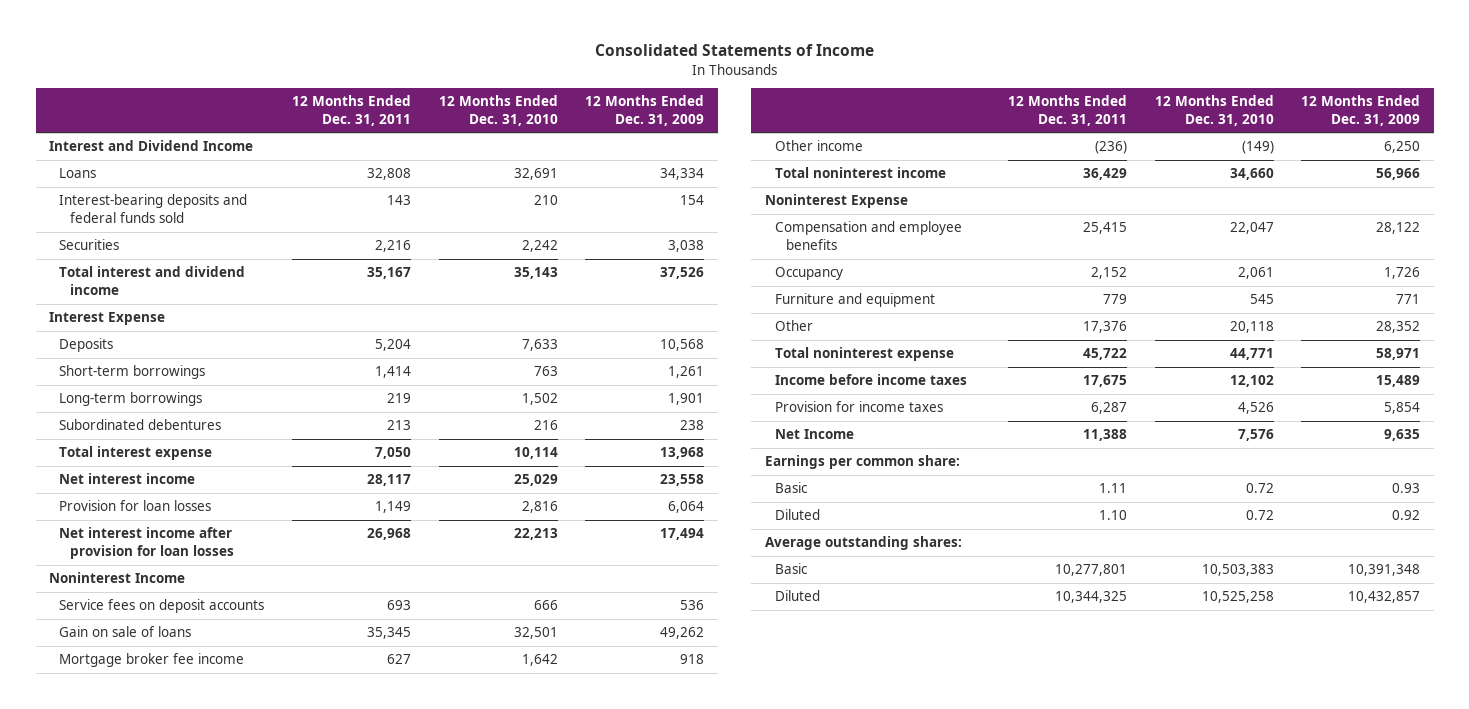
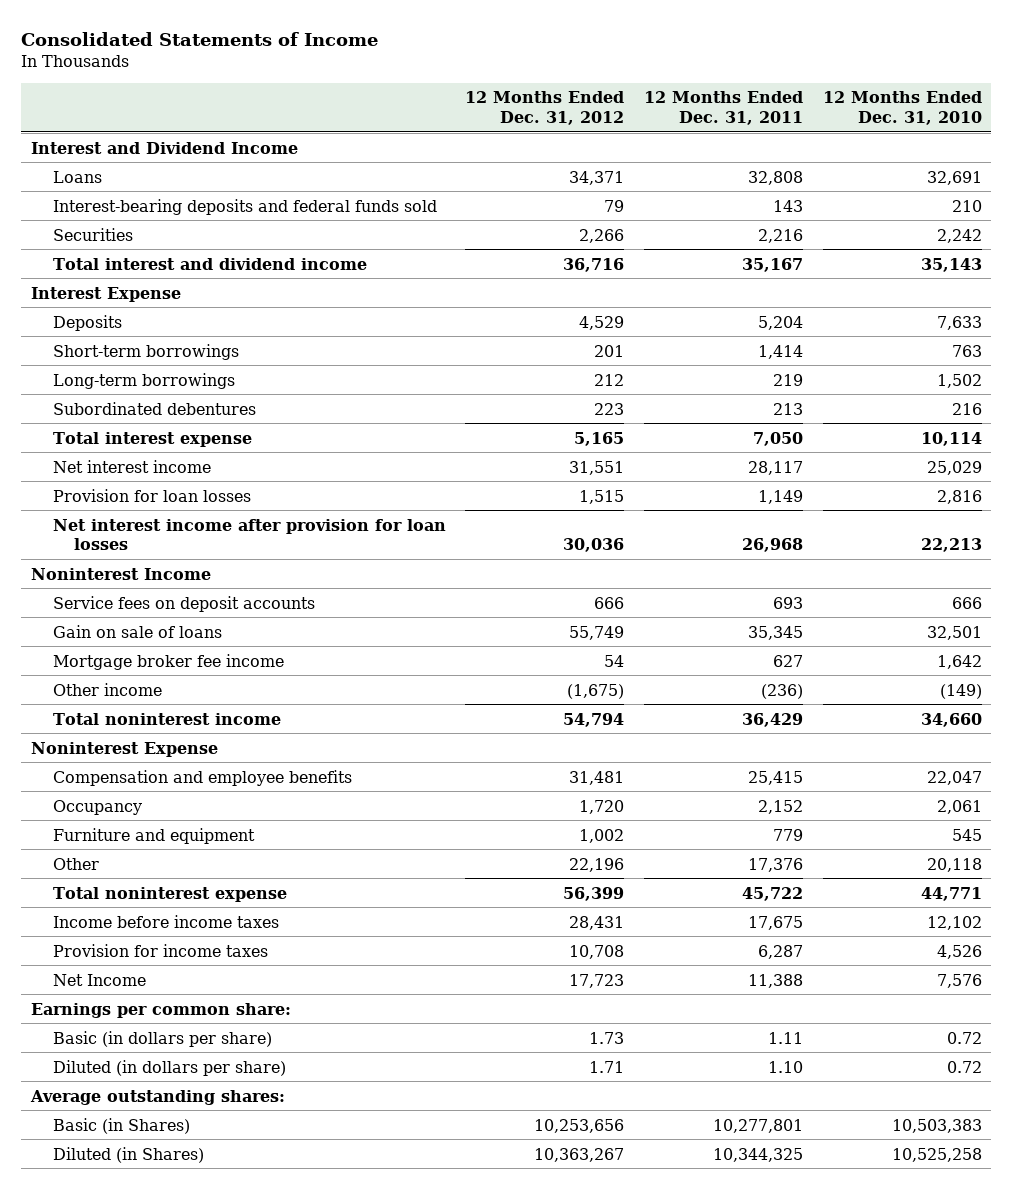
[585,95,705,126] 12 Months Ended Dec. 31, 2009 -> none
none -> [465,91,625,125] 12 Months Ended Dec. 31, 2012
[775,482,809,494] Basic -> [52,1030,272,1047] Basic (in dollars per share)
[775,509,821,521] Diluted -> [52,1059,286,1076] Diluted (in dollars per share)
[775,563,809,575] Basic -> [52,1117,190,1134] Basic (in Shares)
[775,590,821,602] Diluted -> [52,1146,204,1163] Diluted (in Shares)

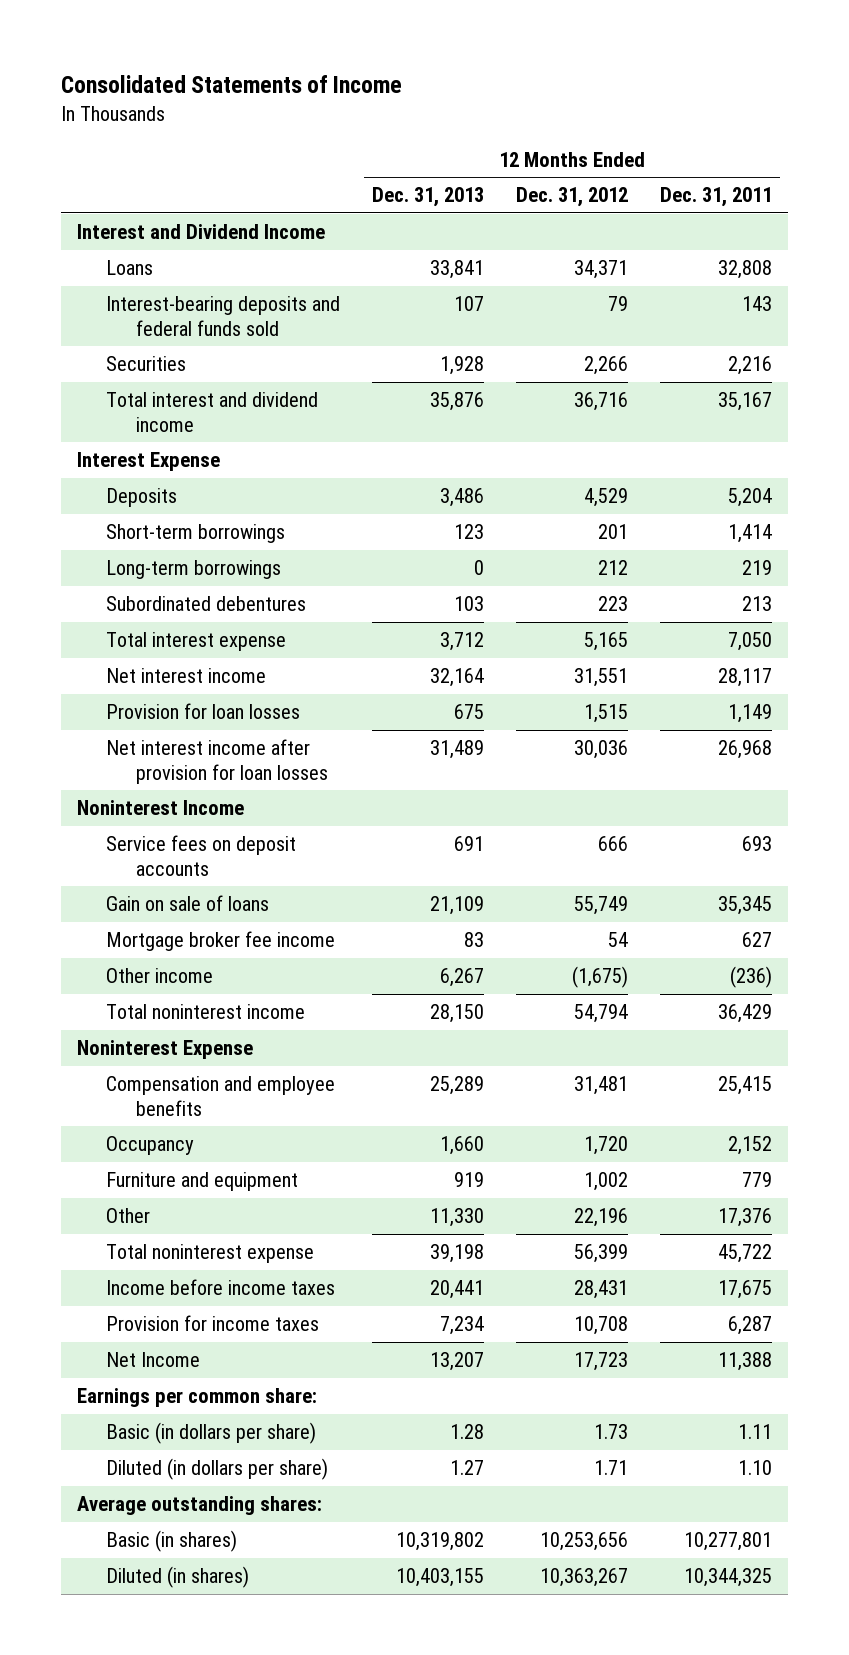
[822,91,982,125] 12 Months Ended Dec. 31, 2010 -> none
none -> [372,187,485,208] Dec. 31, 2013
[52,1117,190,1134] Basic (in Shares) -> [106,1530,238,1553] Basic (in shares)
[52,1146,204,1163] Diluted (in Shares) -> [106,1566,250,1589] Diluted (in shares)

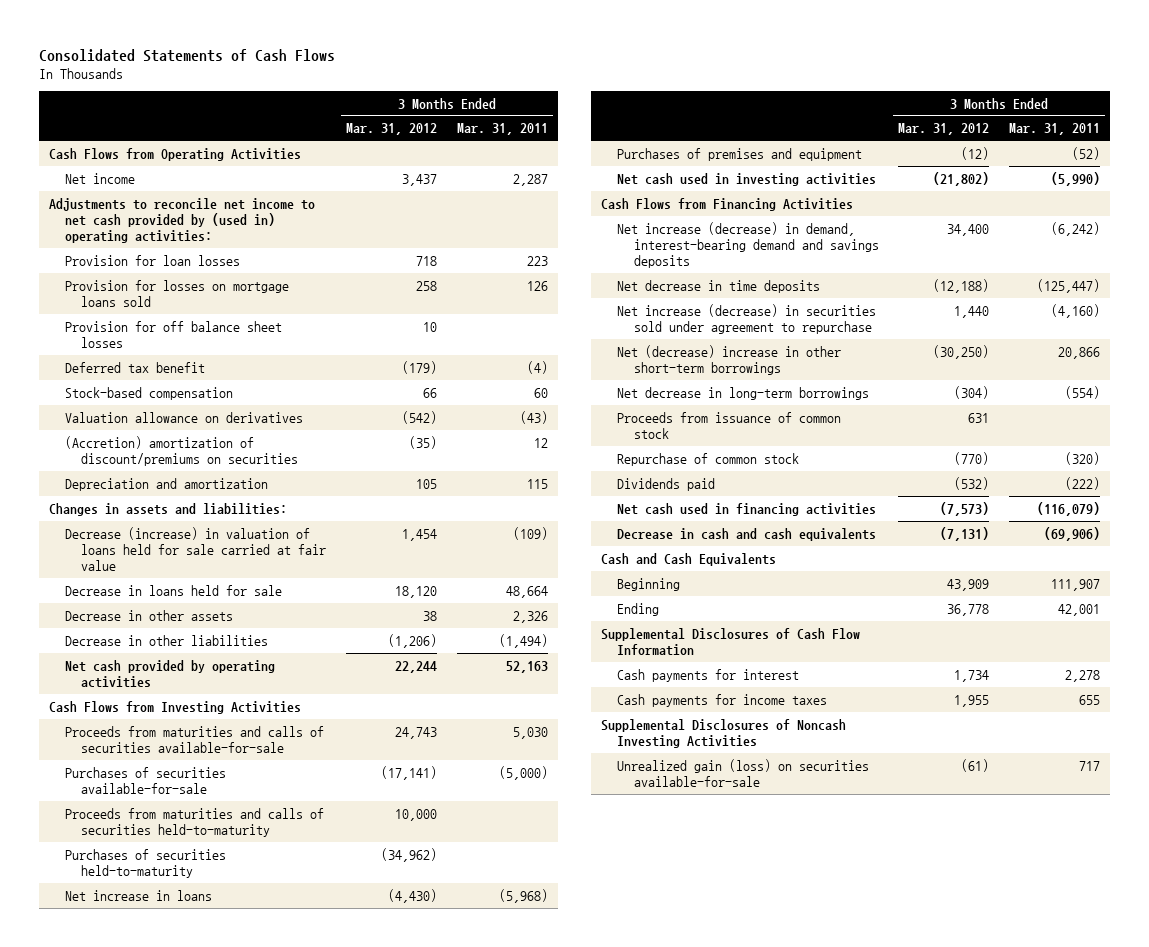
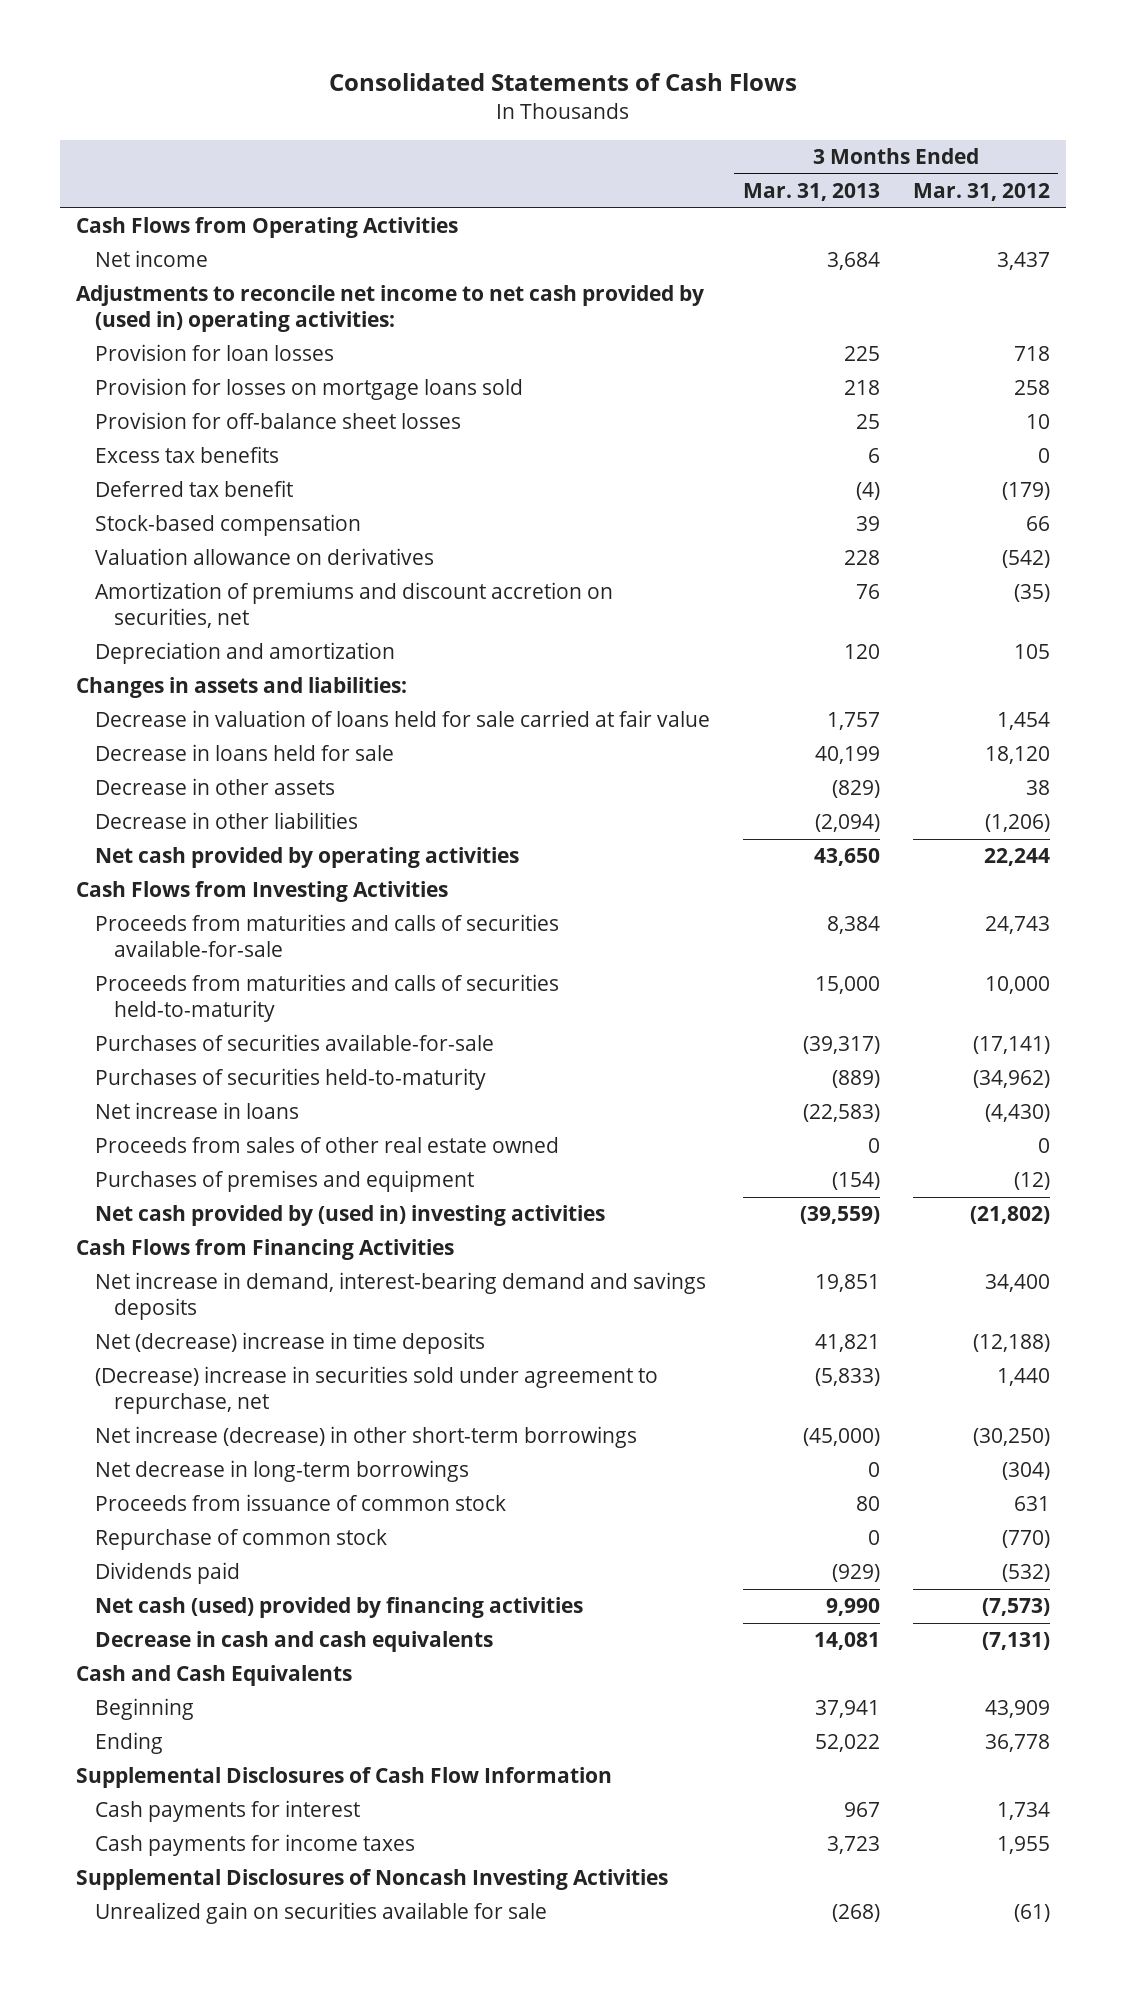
[456,123,548,136] Mar. 31, 2011 -> none
none -> [742,183,880,202] Mar. 31, 2013
[64,320,282,348] Provision for off balance sheet losses -> [94,412,461,430] Provision for off-balance sheet losses
none -> [94,446,279,464] Excess tax benefits
[64,435,299,466] (Accretion) amortization of discount/premiums on securities -> [94,582,613,628] Amortization of premiums and discount accretion on securities, net
[64,526,327,572] Decrease (increase) in valuation of loans held for sale carried at fair value -> [94,710,710,728] Decrease in valuation of loans held for sale carried at fair value
[64,766,226,794] Purchases of securities available-for-sale -> [94,1034,494,1052] Purchases of securities available-for-sale
none -> [94,1137,559,1154] Proceeds from sales of other real estate owned
[617,172,877,186] Net cash used in investing activities -> [94,1205,605,1227] Net cash provided by (used in) investing activities
[617,221,879,269] Net increase (decrease) in demand, interest-bearing demand and savings deposits -> [94,1272,706,1320] Net increase in demand, interest-bearing demand and savings deposits
[617,279,821,293] Net decrease in time deposits -> [94,1332,485,1355] Net (decrease) increase in time deposits
[617,303,877,334] Net increase (decrease) in securities sold under agreement to repurchase -> [94,1366,658,1414] (Decrease) increase in securities sold under agreement to repurchase, net
[617,344,842,375] Net (decrease) increase in other short-term borrowings -> [94,1426,637,1449] Net increase (decrease) in other short-term borrowings
[617,502,877,516] Net cash used in financing activities -> [94,1597,583,1619] Net cash (used) provided by financing activities
[617,758,870,787] Unrealized gain (loss) on securities available-for-sale -> [94,1902,547,1925] Unrealized gain on securities available for sale

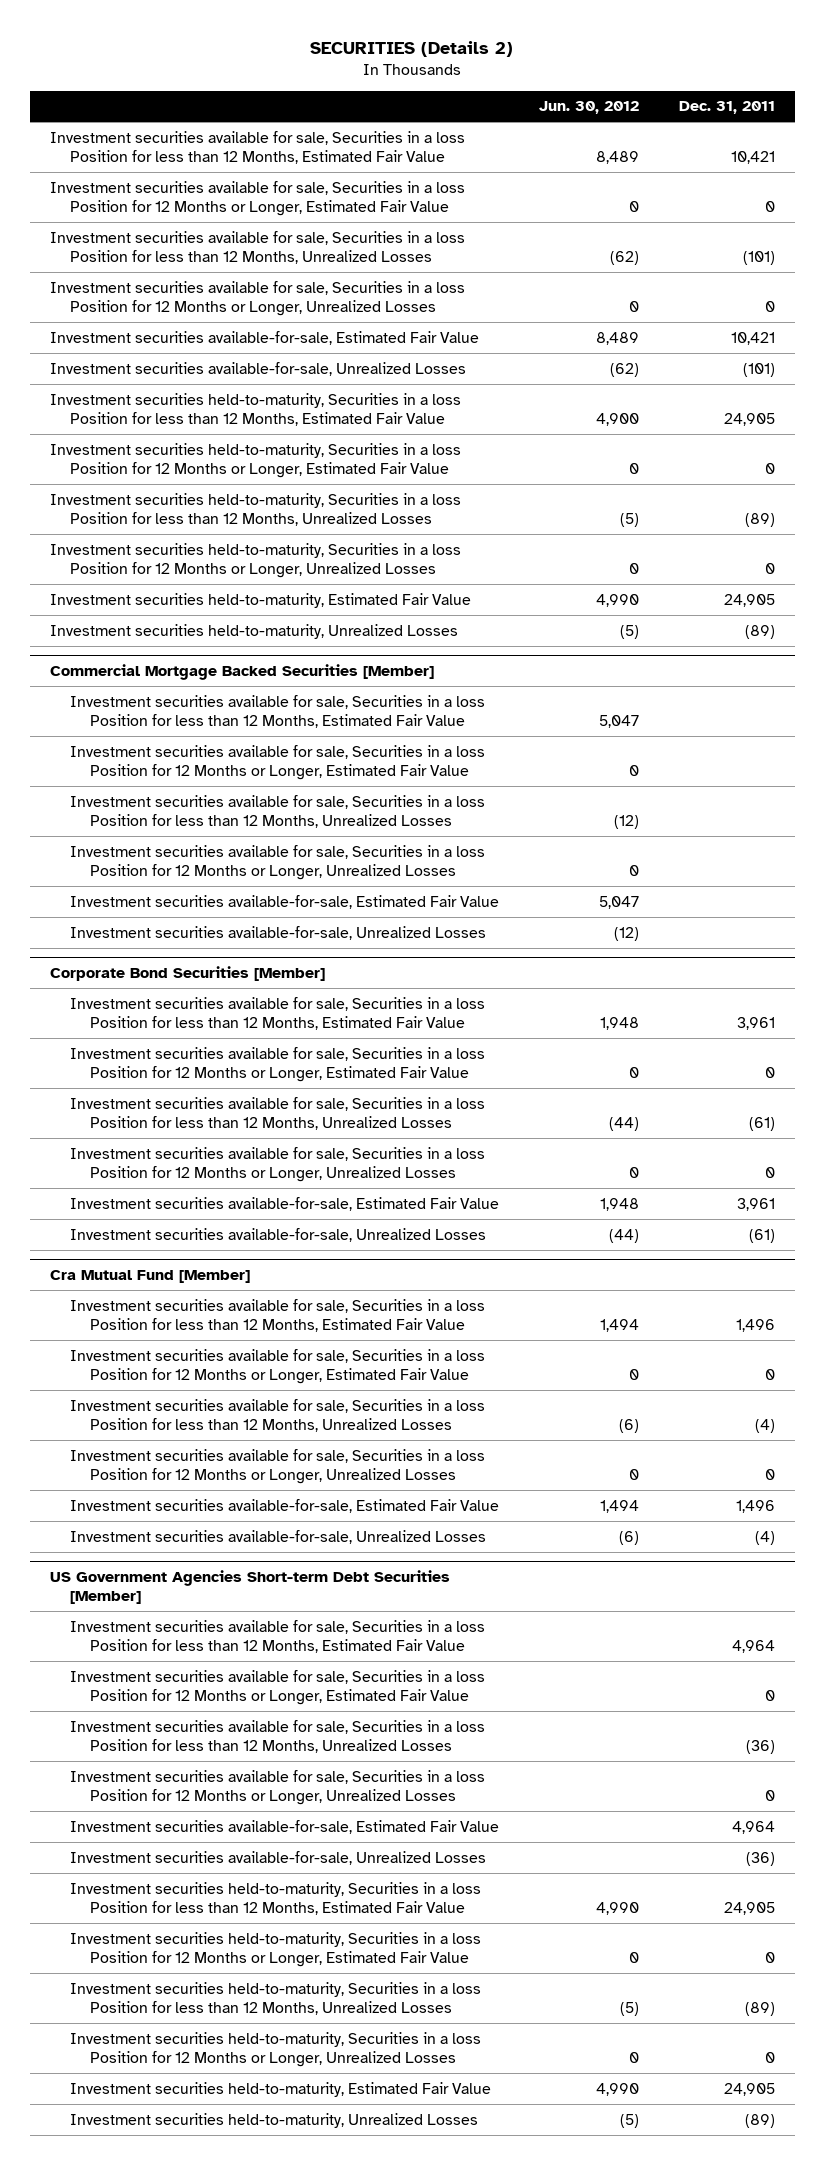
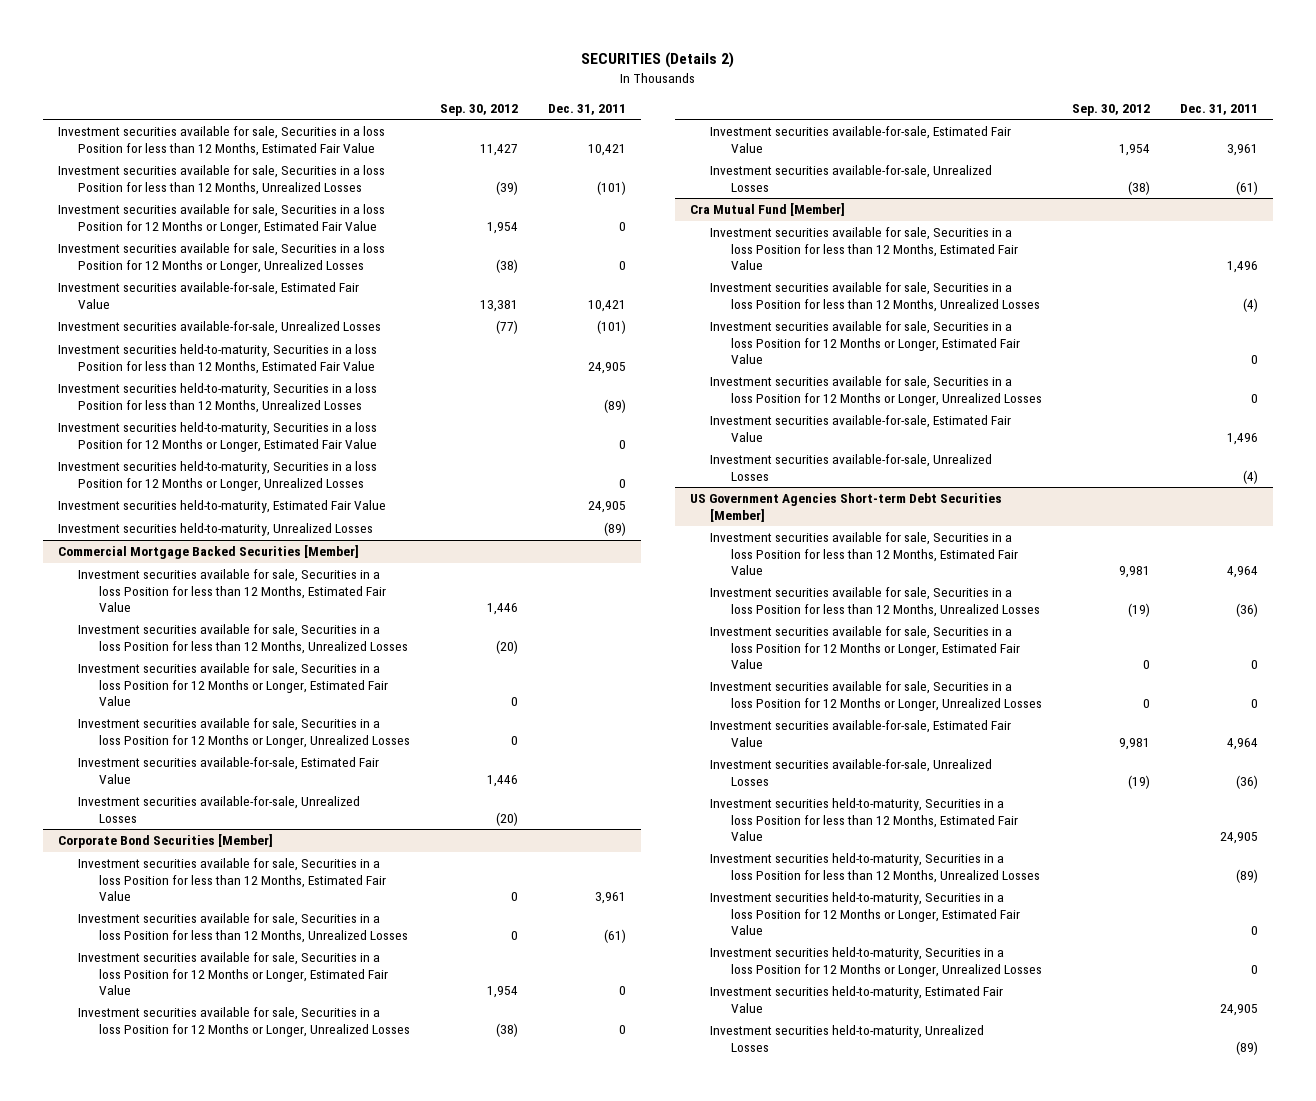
[538,101,639,115] Jun. 30, 2012 -> none
none -> [439,103,518,116] Sep. 30, 2012
[49,180,465,216] Investment securities available for sale, Securities in a loss Position for 12 Months or Longer, Estimated Fair Value -> [58,204,386,234] Investment securities available for sale, Securities in a loss Position for 12 Months or Longer, Estimated Fair Value
[49,442,461,478] Investment securities held-to-maturity, Securities in a loss Position for 12 Months or Longer, Estimated Fair Value -> [58,422,378,452] Investment securities held-to-maturity, Securities in a loss Position for 12 Months or Longer, Estimated Fair Value
[70,744,486,780] Investment securities available for sale, Securities in a loss Position for 12 Months or Longer, Estimated Fair Value -> [78,663,388,706] Investment securities available for sale, Securities in a loss Position for 12 Months or Longer, Estimated Fair Value
[70,1046,486,1082] Investment securities available for sale, Securities in a loss Position for 12 Months or Longer, Estimated Fair Value -> [78,952,388,995] Investment securities available for sale, Securities in a loss Position for 12 Months or Longer, Estimated Fair Value
[70,1348,486,1384] Investment securities available for sale, Securities in a loss Position for 12 Months or Longer, Estimated Fair Value -> [710,321,1020,364] Investment securities available for sale, Securities in a loss Position for 12 Months or Longer, Estimated Fair Value
[70,1669,486,1705] Investment securities available for sale, Securities in a loss Position for 12 Months or Longer, Estimated Fair Value -> [710,626,1020,669] Investment securities available for sale, Securities in a loss Position for 12 Months or Longer, Estimated Fair Value
[70,1931,482,1967] Investment securities held-to-maturity, Securities in a loss Position for 12 Months or Longer, Estimated Fair Value -> [710,892,1020,935] Investment securities held-to-maturity, Securities in a loss Position for 12 Months or Longer, Estimated Fair Value

